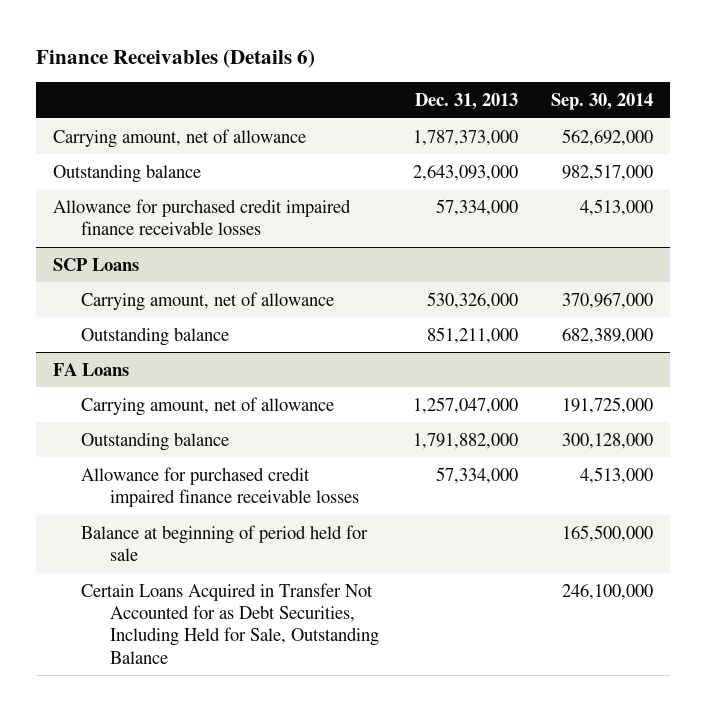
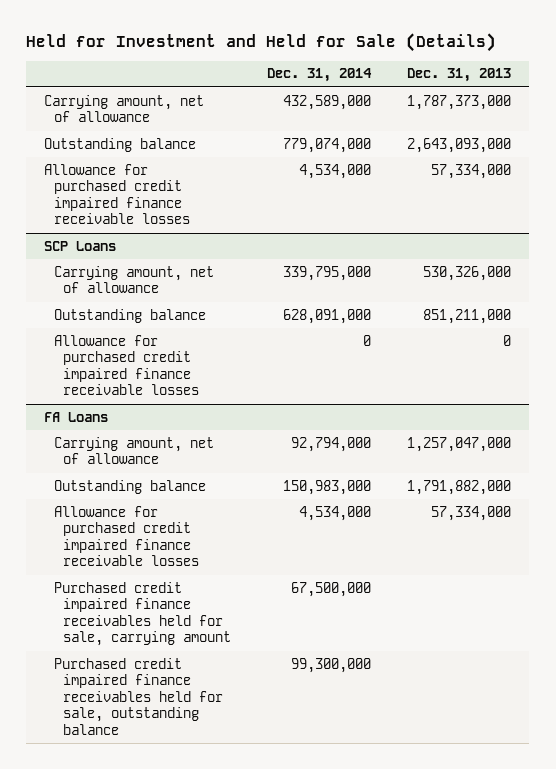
[35,49,315,69] Finance Receivables (Details 6) -> [26,33,497,53] Held for Investment and Held for Sale (Details)
[551,92,654,110] Sep. 30, 2014 -> none
none -> [267,68,373,83] Dec. 31, 2014
none -> [53,334,200,396] Allowance for purchased credit impaired finance receivable losses
[81,524,369,562] Balance at beginning of period held for sale -> [53,581,232,647] Purchased credit impaired finance receivables held for sale, carrying amount
[81,582,379,664] Certain Loans Acquired in Transfer Not Accounted for as Debt Securities, Including Held for Sale, Outstanding Balance -> [53,657,224,735] Purchased credit impaired finance receivables held for sale, outstanding balance

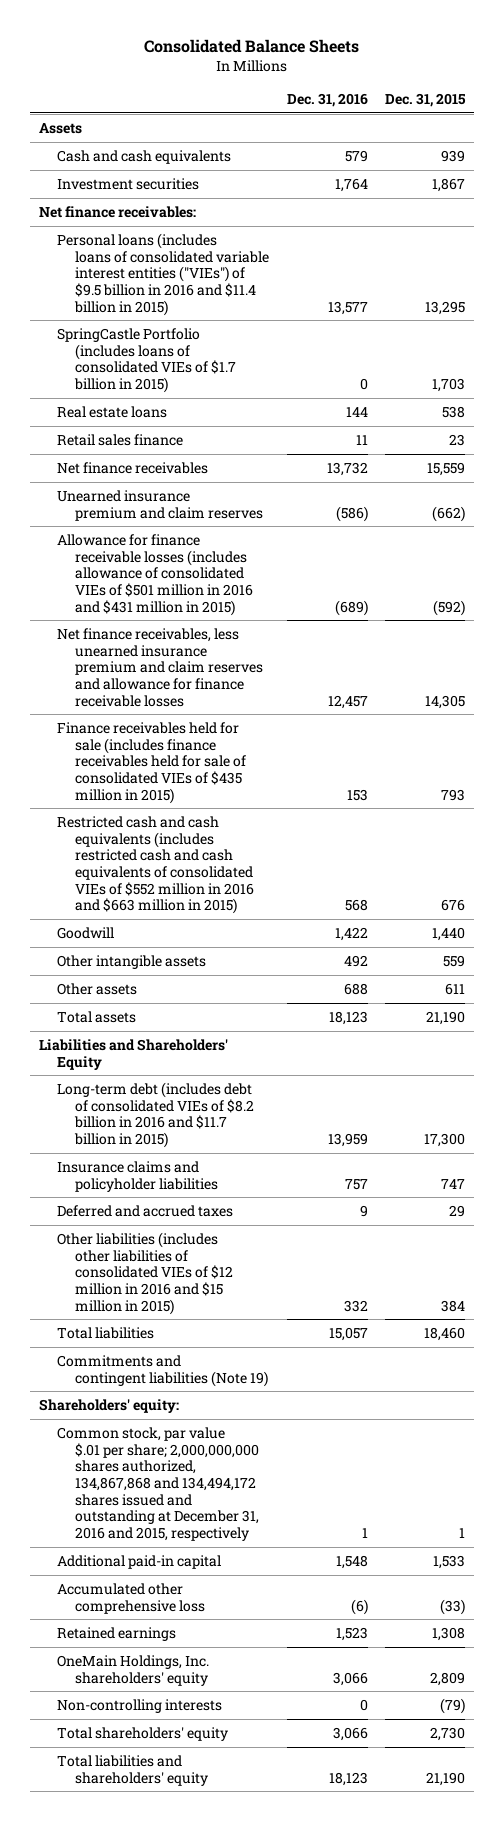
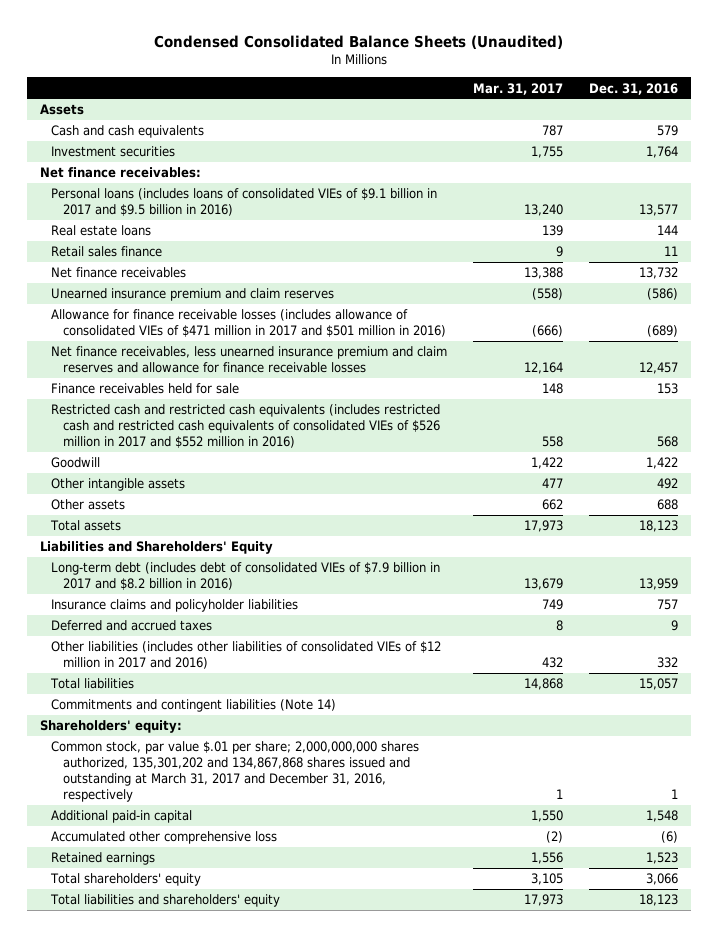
[144,39,360,54] Consolidated Balance Sheets -> [153,35,563,50] Condensed Consolidated Balance Sheets (Unaudited)
[385,93,467,108] Dec. 31, 2015 -> none
none -> [473,82,564,95] Mar. 31, 2017
[57,327,237,393] SpringCastle Portfolio (includes loans of consolidated VIEs of $1.7 billion in 2015) -> none
[57,232,270,316] Personal loans (includes loans of consolidated variable interest entities ("VIEs") of $9.5 billion in 2016 and $11.4 billion in 2015) -> [51,188,438,217] Personal loans (includes loans of consolidated VIEs of $9.1 billion in 2017 and $9.5 billion in 2016)
[57,533,254,616] Allowance for finance receivable losses (includes allowance of consolidated VIEs of $501 million in 2016 and $431 million in 2015) -> [51,309,446,338] Allowance for finance receivable losses (includes allowance of consolidated VIEs of $471 million in 2017 and $501 million in 2016)
[57,721,247,804] Finance receivables held for sale (includes finance receivables held for sale of consolidated VIEs of $435 million in 2015) -> [51,383,240,395] Finance receivables held for sale
[57,815,255,915] Restricted cash and cash equivalents (includes restricted cash and cash equivalents of consolidated VIEs of $552 million in 2016 and $663 million in 2015) -> [51,404,441,449] Restricted cash and restricted cash equivalents (includes restricted cash and restricted cash equivalents of consolidated VIEs of $526 million in 2017 and $552 million in 2016)
[57,1081,255,1148] Long-term debt (includes debt of consolidated VIEs of $8.2 billion in 2016 and $11.7 billion in 2015) -> [51,562,441,591] Long-term debt (includes debt of consolidated VIEs of $7.9 billion in 2017 and $8.2 billion in 2016)
[57,1231,234,1315] Other liabilities (includes other liabilities of consolidated VIEs of $12 million in 2016 and $15 million in 2015) -> [51,641,442,670] Other liabilities (includes other liabilities of consolidated VIEs of $12 million in 2017 and 2016)
[57,1354,269,1387] Commitments and contingent liabilities (Note 19) -> [51,699,337,713] Commitments and contingent liabilities (Note 14)
[57,1426,260,1542] Common stock, par value $.01 per share; 2,000,000,000 shares authorized, 134,867,868 and 134,494,172 shares issued and outstanding at December 31, 2016 and 2015, respectively -> [51,741,420,802] Common stock, par value $.01 per share; 2,000,000,000 shares authorized, 135,301,202 and 134,867,868 shares issued and outstanding at March 31, 2017 and December 31, 2016, respectively
[57,1654,210,1686] OneMain Holdings, Inc. shareholders' equity -> none
[57,1698,223,1713] Non-controlling interests -> none

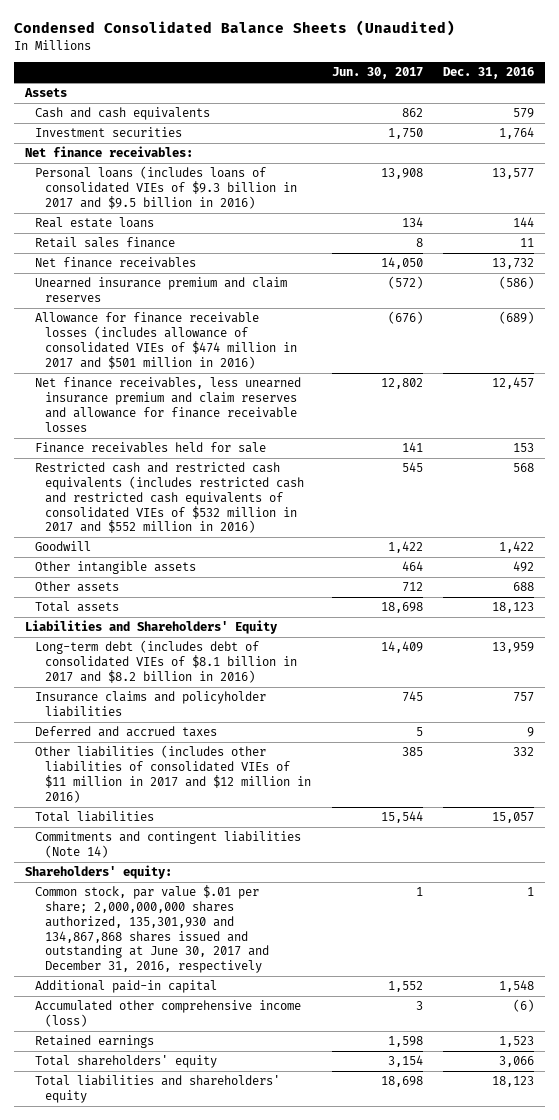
[473,82,564,95] Mar. 31, 2017 -> none
none -> [331,67,423,80] Jun. 30, 2017
[51,188,438,217] Personal loans (includes loans of consolidated VIEs of $9.1 billion in 2017 and $9.5 billion in 2016) -> [34,166,297,209] Personal loans (includes loans of consolidated VIEs of $9.3 billion in 2017 and $9.5 billion in 2016)
[51,309,446,338] Allowance for finance receivable losses (includes allowance of consolidated VIEs of $471 million in 2017 and $501 million in 2016) -> [34,312,297,369] Allowance for finance receivable losses (includes allowance of consolidated VIEs of $474 million in 2017 and $501 million in 2016)
[51,404,441,449] Restricted cash and restricted cash equivalents (includes restricted cash and restricted cash equivalents of consolidated VIEs of $526 million in 2017 and $552 million in 2016) -> [34,462,304,534] Restricted cash and restricted cash equivalents (includes restricted cash and restricted cash equivalents of consolidated VIEs of $532 million in 2017 and $552 million in 2016)
[51,562,441,591] Long-term debt (includes debt of consolidated VIEs of $7.9 billion in 2017 and $8.2 billion in 2016) -> [34,640,297,683] Long-term debt (includes debt of consolidated VIEs of $8.1 billion in 2017 and $8.2 billion in 2016)
[51,641,442,670] Other liabilities (includes other liabilities of consolidated VIEs of $12 million in 2017 and 2016) -> [34,745,311,803] Other liabilities (includes other liabilities of consolidated VIEs of $11 million in 2017 and $12 million in 2016)
[51,741,420,802] Common stock, par value $.01 per share; 2,000,000,000 shares authorized, 135,301,202 and 134,867,868 shares issued and outstanding at March 31, 2017 and December 31, 2016, respectively -> [34,885,269,974] Common stock, par value $.01 per share; 2,000,000,000 shares authorized, 135,301,930 and 134,867,868 shares issued and outstanding at June 30, 2017 and December 31, 2016, respectively
[51,831,278,845] Accumulated other comprehensive loss -> [34,1000,301,1028] Accumulated other comprehensive income (loss)

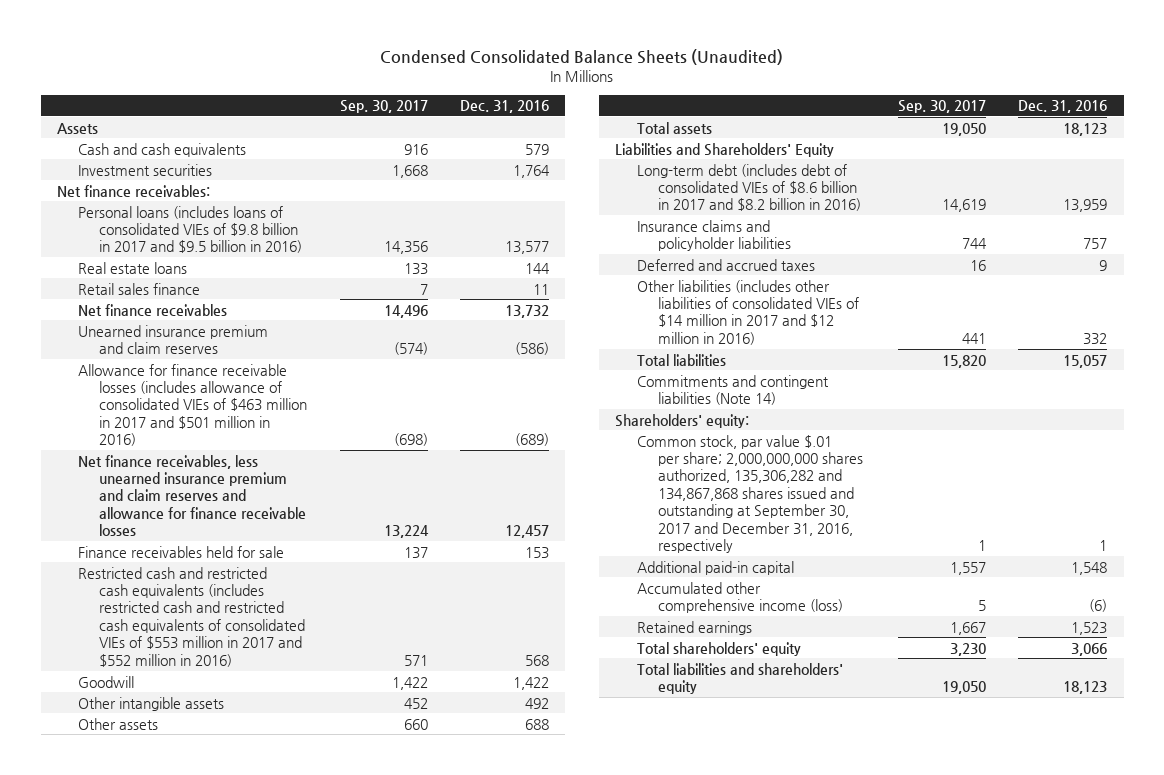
[331,67,423,80] Jun. 30, 2017 -> none
none -> [339,100,428,114] Sep. 30, 2017
[34,166,297,209] Personal loans (includes loans of consolidated VIEs of $9.3 billion in 2017 and $9.5 billion in 2016) -> [77,205,303,254] Personal loans (includes loans of consolidated VIEs of $9.8 billion in 2017 and $9.5 billion in 2016)
[34,312,297,369] Allowance for finance receivable losses (includes allowance of consolidated VIEs of $474 million in 2017 and $501 million in 2016) -> [77,363,308,447] Allowance for finance receivable losses (includes allowance of consolidated VIEs of $463 million in 2017 and $501 million in 2016)
[34,462,304,534] Restricted cash and restricted cash equivalents (includes restricted cash and restricted cash equivalents of consolidated VIEs of $532 million in 2017 and $552 million in 2016) -> [77,566,306,667] Restricted cash and restricted cash equivalents (includes restricted cash and restricted cash equivalents of consolidated VIEs of $553 million in 2017 and $552 million in 2016)
[34,640,297,683] Long-term debt (includes debt of consolidated VIEs of $8.1 billion in 2017 and $8.2 billion in 2016) -> [636,163,862,212] Long-term debt (includes debt of consolidated VIEs of $8.6 billion in 2017 and $8.2 billion in 2016)
[34,745,311,803] Other liabilities (includes other liabilities of consolidated VIEs of $11 million in 2017 and $12 million in 2016) -> [636,279,860,345] Other liabilities (includes other liabilities of consolidated VIEs of $14 million in 2017 and $12 million in 2016)
[34,885,269,974] Common stock, par value $.01 per share; 2,000,000,000 shares authorized, 135,301,930 and 134,867,868 shares issued and outstanding at June 30, 2017 and December 31, 2016, respectively -> [636,434,864,554] Common stock, par value $.01 per share; 2,000,000,000 shares authorized, 135,306,282 and 134,867,868 shares issued and outstanding at September 30, 2017 and December 31, 2016, respectively

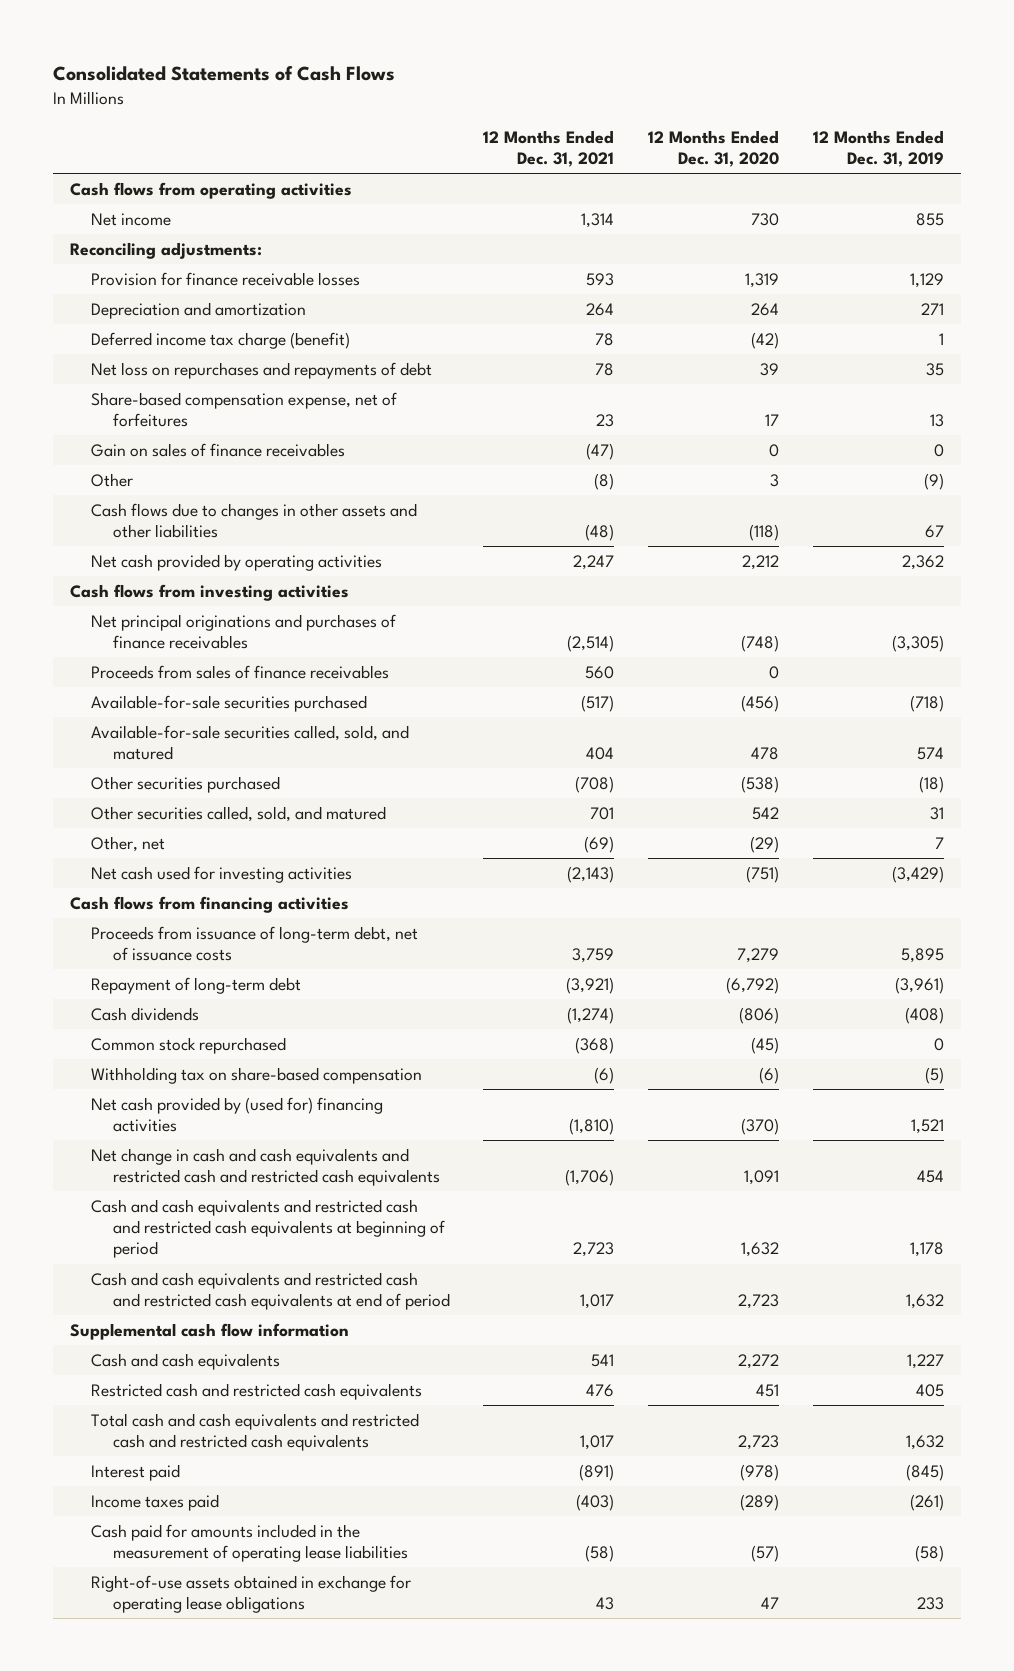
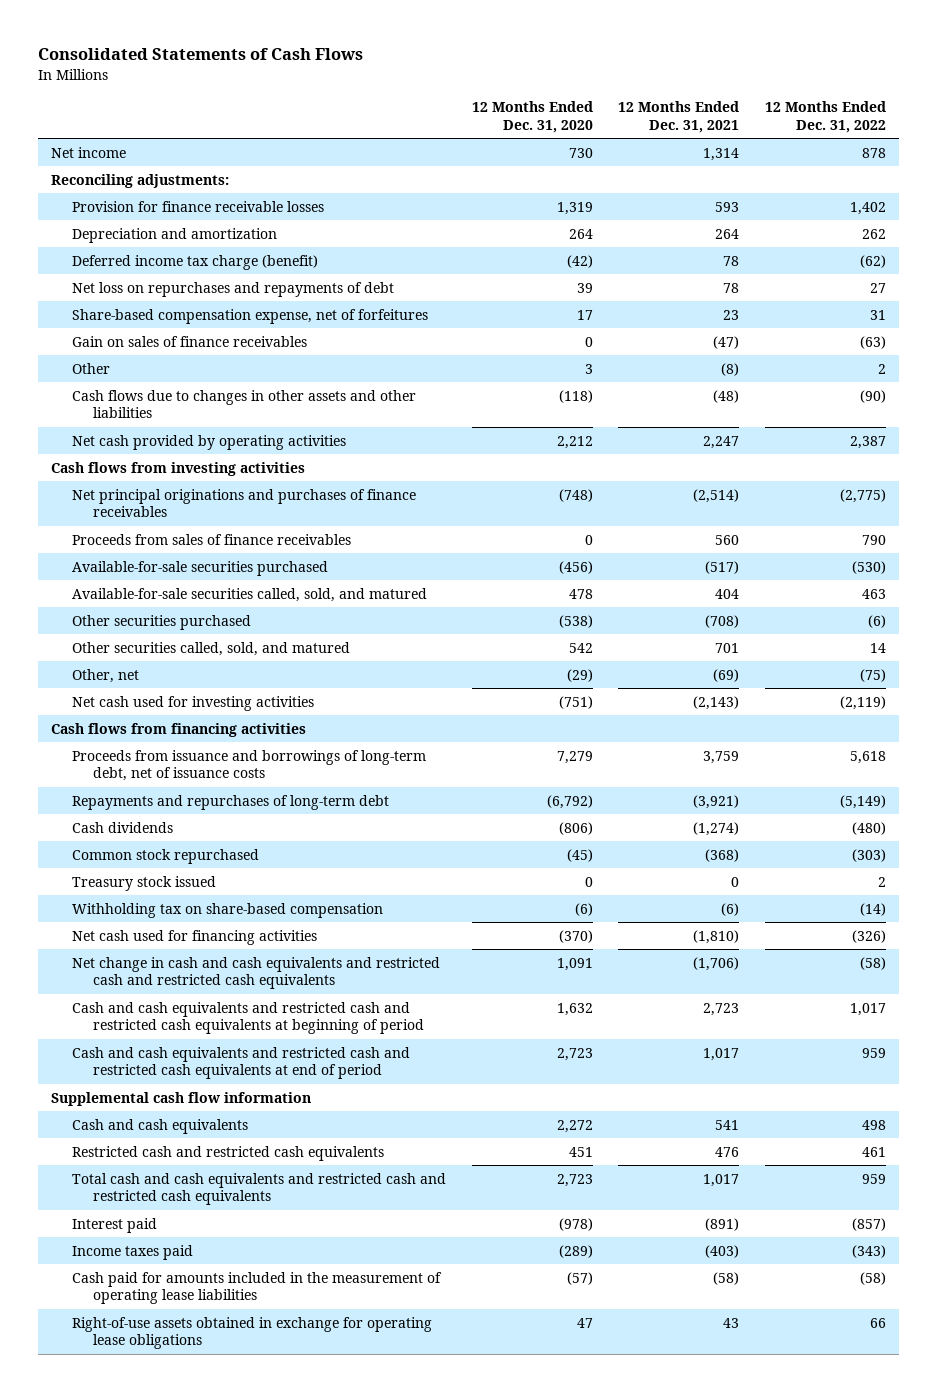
[813,129,945,167] 12 Months Ended Dec. 31, 2019 -> none
none -> [764,101,886,134] 12 Months Ended Dec. 31, 2022
[70,181,353,199] Cash flows from operating activities -> none
[91,925,419,962] Proceeds from issuance of long-term debt, net of issuance costs -> [72,749,427,782] Proceeds from issuance and borrowings of long-term debt, net of issuance costs
[91,976,302,994] Repayment of long-term debt -> [72,794,390,810] Repayments and repurchases of long-term debt
none -> [72,875,217,891] Treasury stock issued
[91,1096,384,1133] Net cash provided by (used for) financing activities -> [72,929,318,945] Net cash used for financing activities

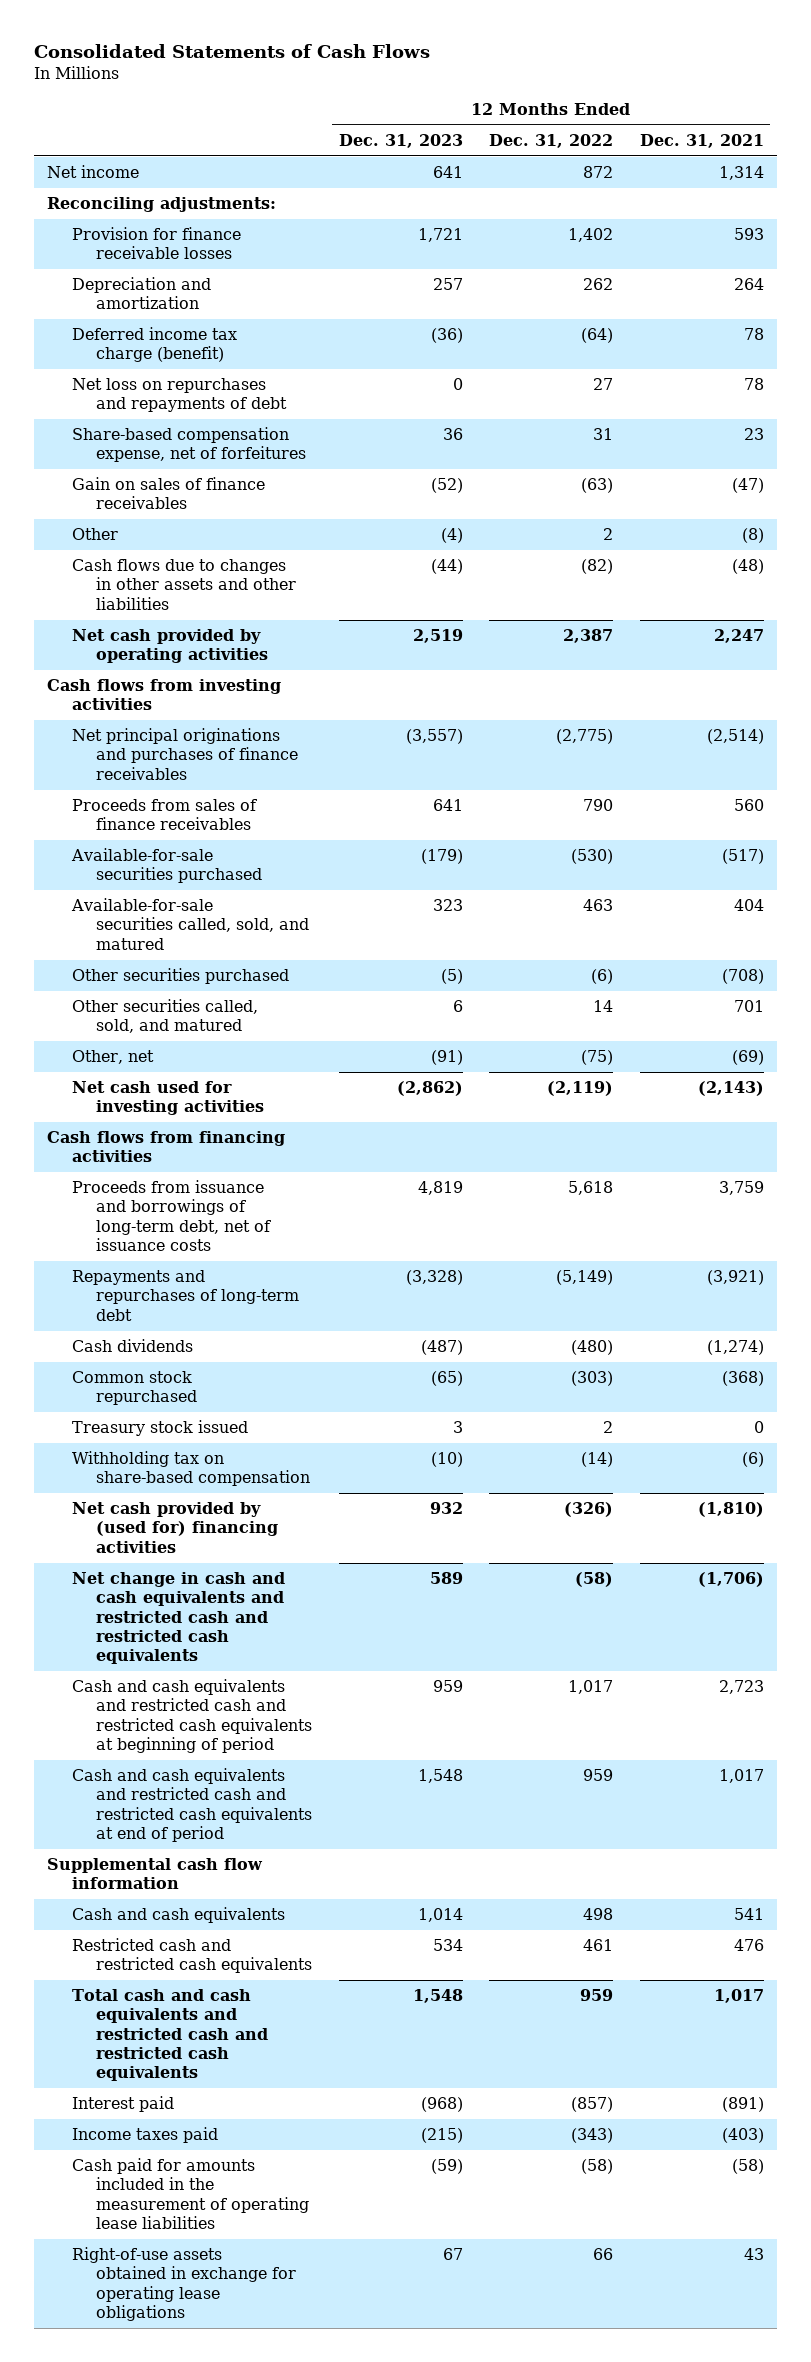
[471,101,593,134] 12 Months Ended Dec. 31, 2020 -> none
none -> [338,134,463,149] Dec. 31, 2023
[861,147,886,158] 878 -> [583,166,614,179] 872
[859,254,886,268] (62) -> [581,328,614,344] (64)
[859,389,886,403] (90) -> [581,559,614,575] (82)
[72,929,318,945] Net cash used for financing activities -> [71,1502,279,1553] Net cash provided by (used for) financing activities

